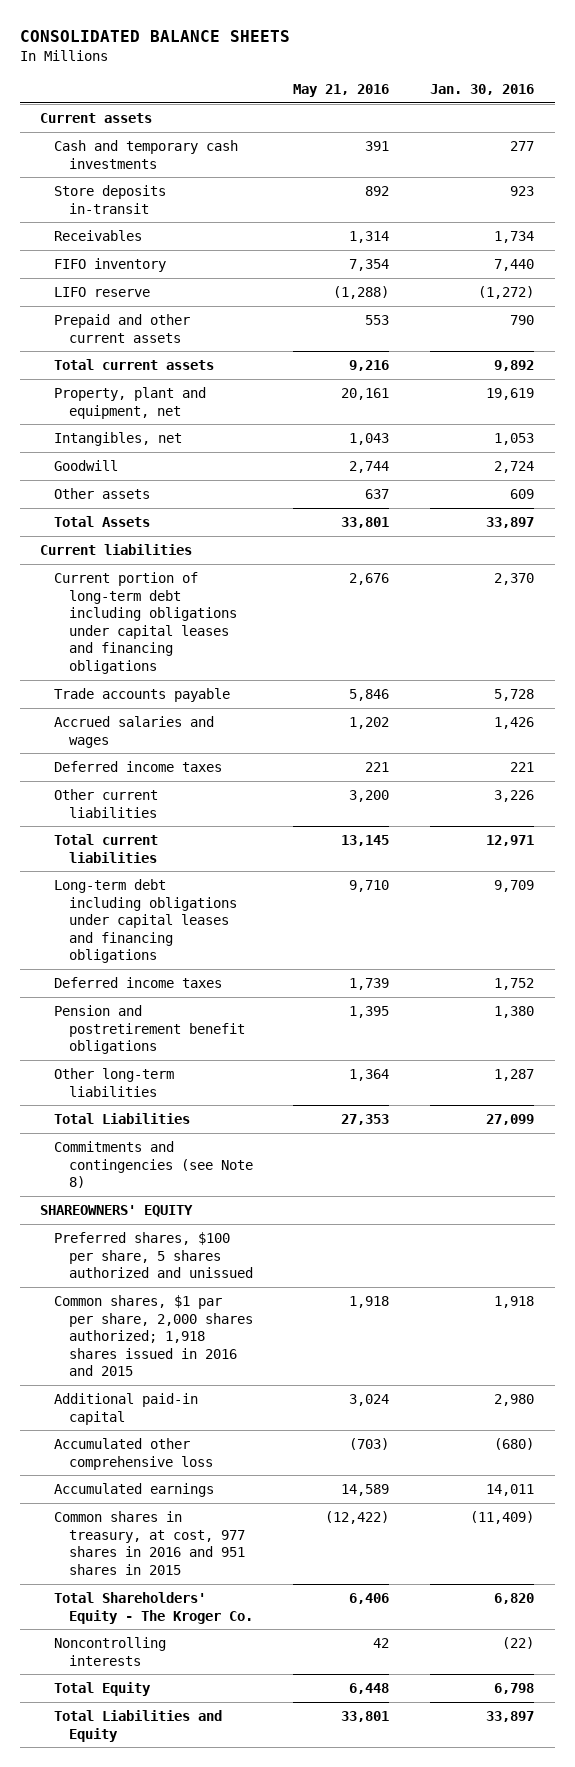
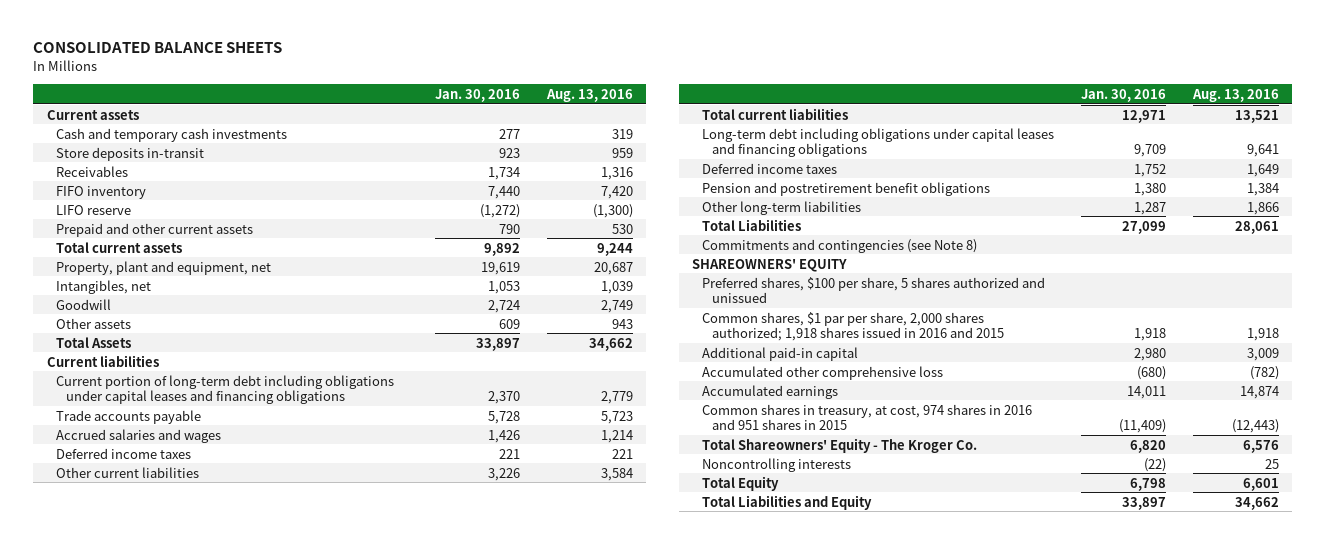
[293,83,390,97] May 21, 2016 -> none
none -> [546,88,634,102] Aug. 13, 2016
[54,1511,245,1575] Common shares in treasury, at cost, 977 shares in 2016 and 951 shares in 2015 -> [702,403,1033,431] Common shares in treasury, at cost, 974 shares in 2016 and 951 shares in 2015
[54,1592,253,1624] Total Shareholders' Equity - The Kroger Co. -> [702,437,978,453] Total Shareowners' Equity - The Kroger Co.

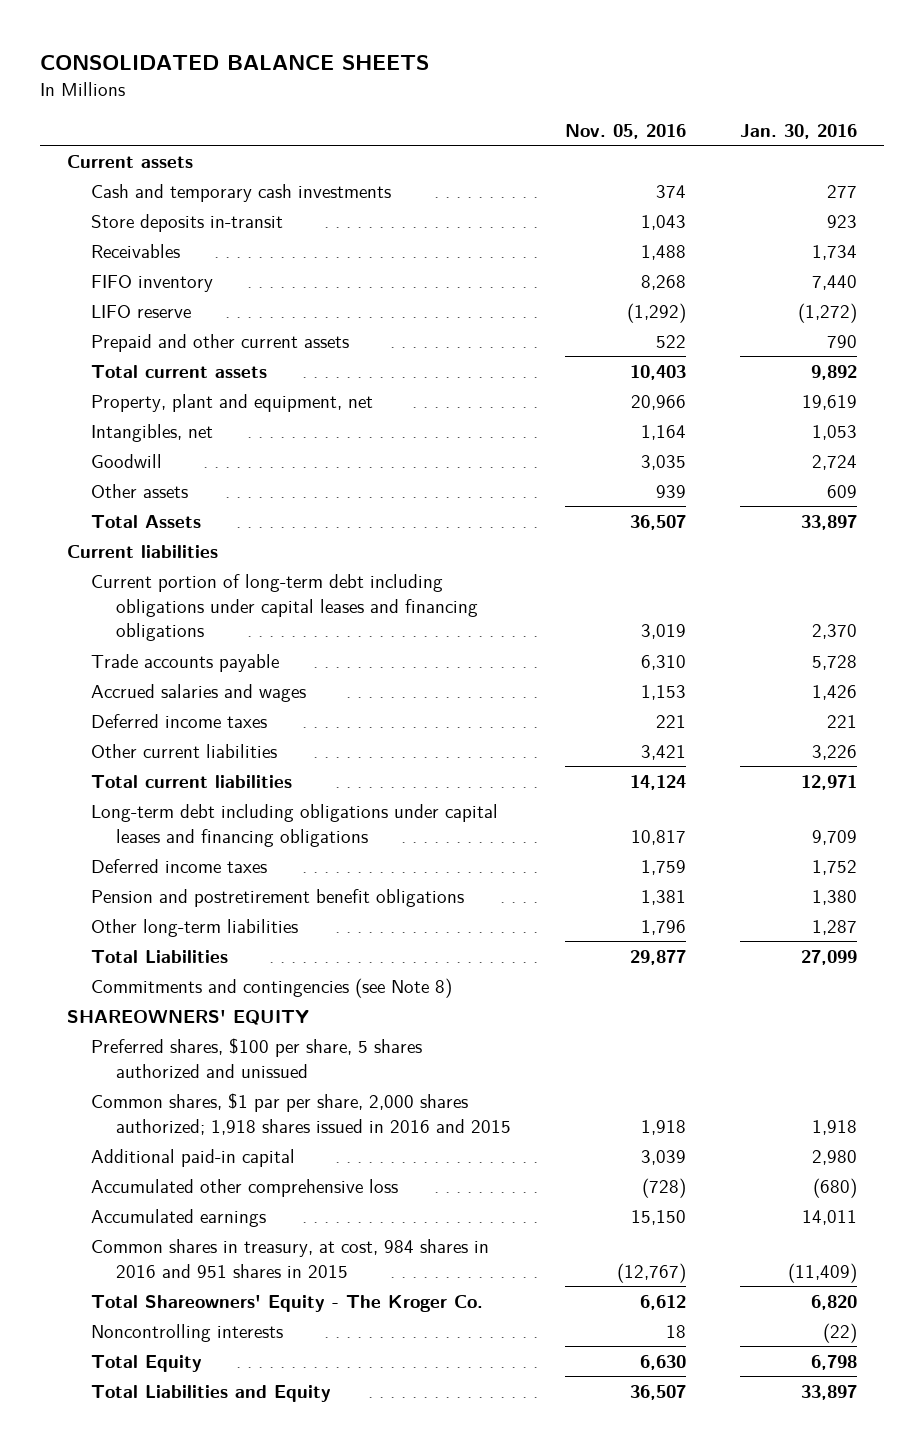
[546,88,634,102] Aug. 13, 2016 -> none
none -> [564,123,686,139] Nov. 05, 2016
[702,403,1033,431] Common shares in treasury, at cost, 974 shares in 2016 and 951 shares in 2015 -> [91,1238,490,1278] Common shares in treasury, at cost, 984 shares in 2016 and 951 shares in 2015

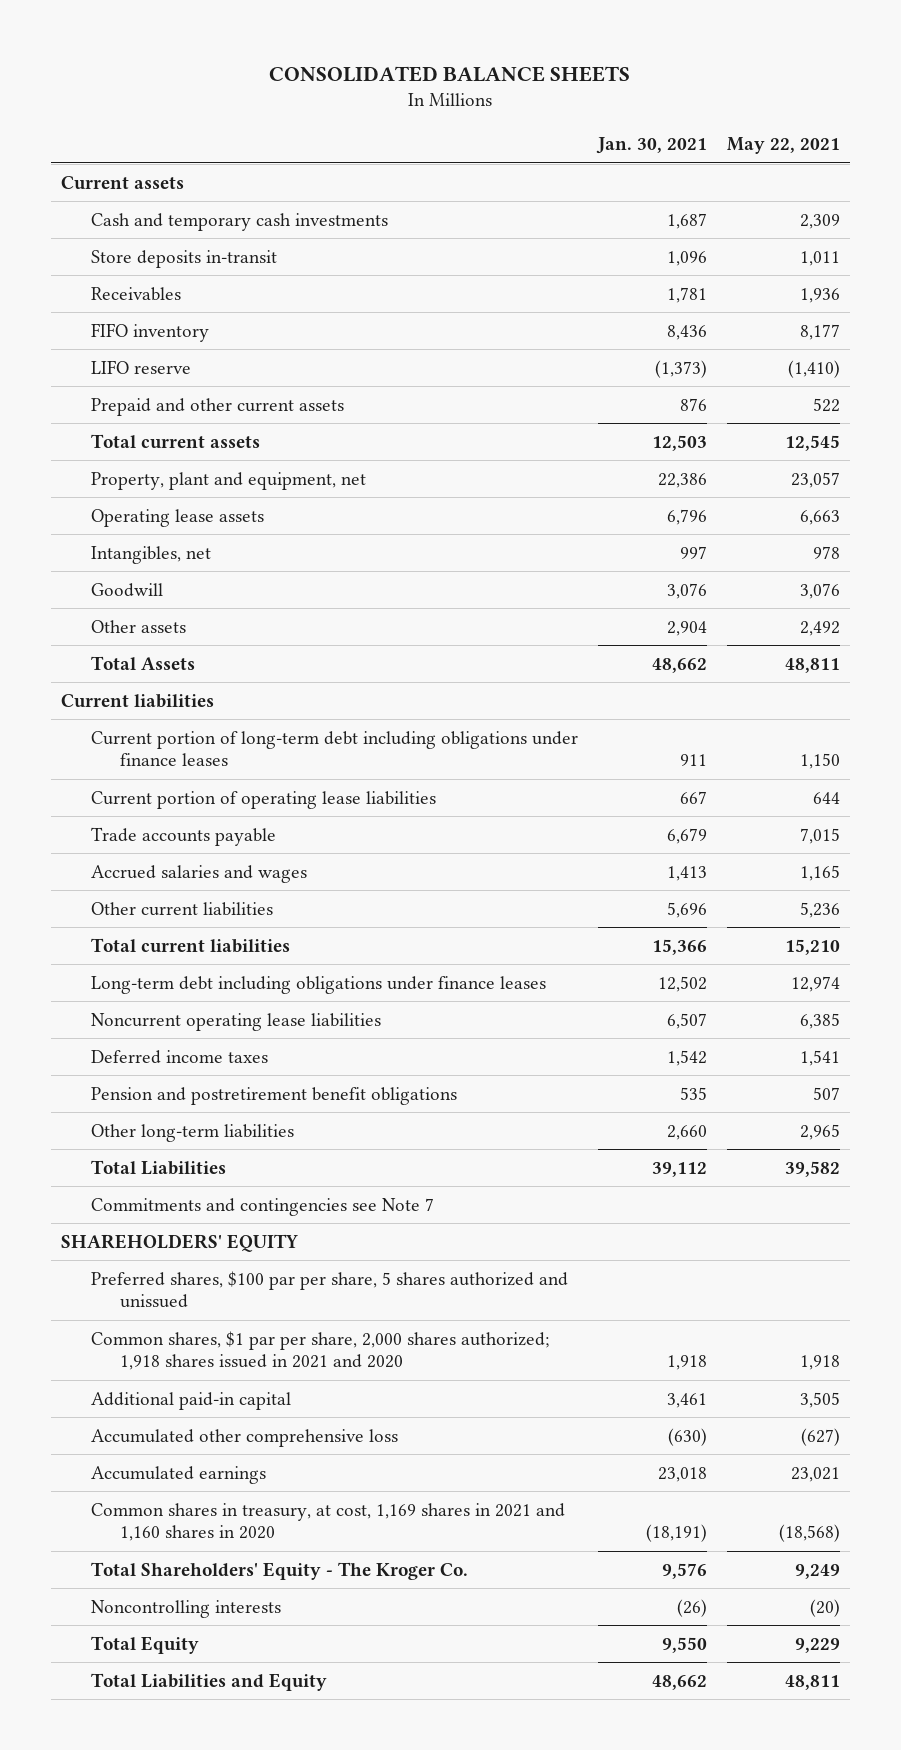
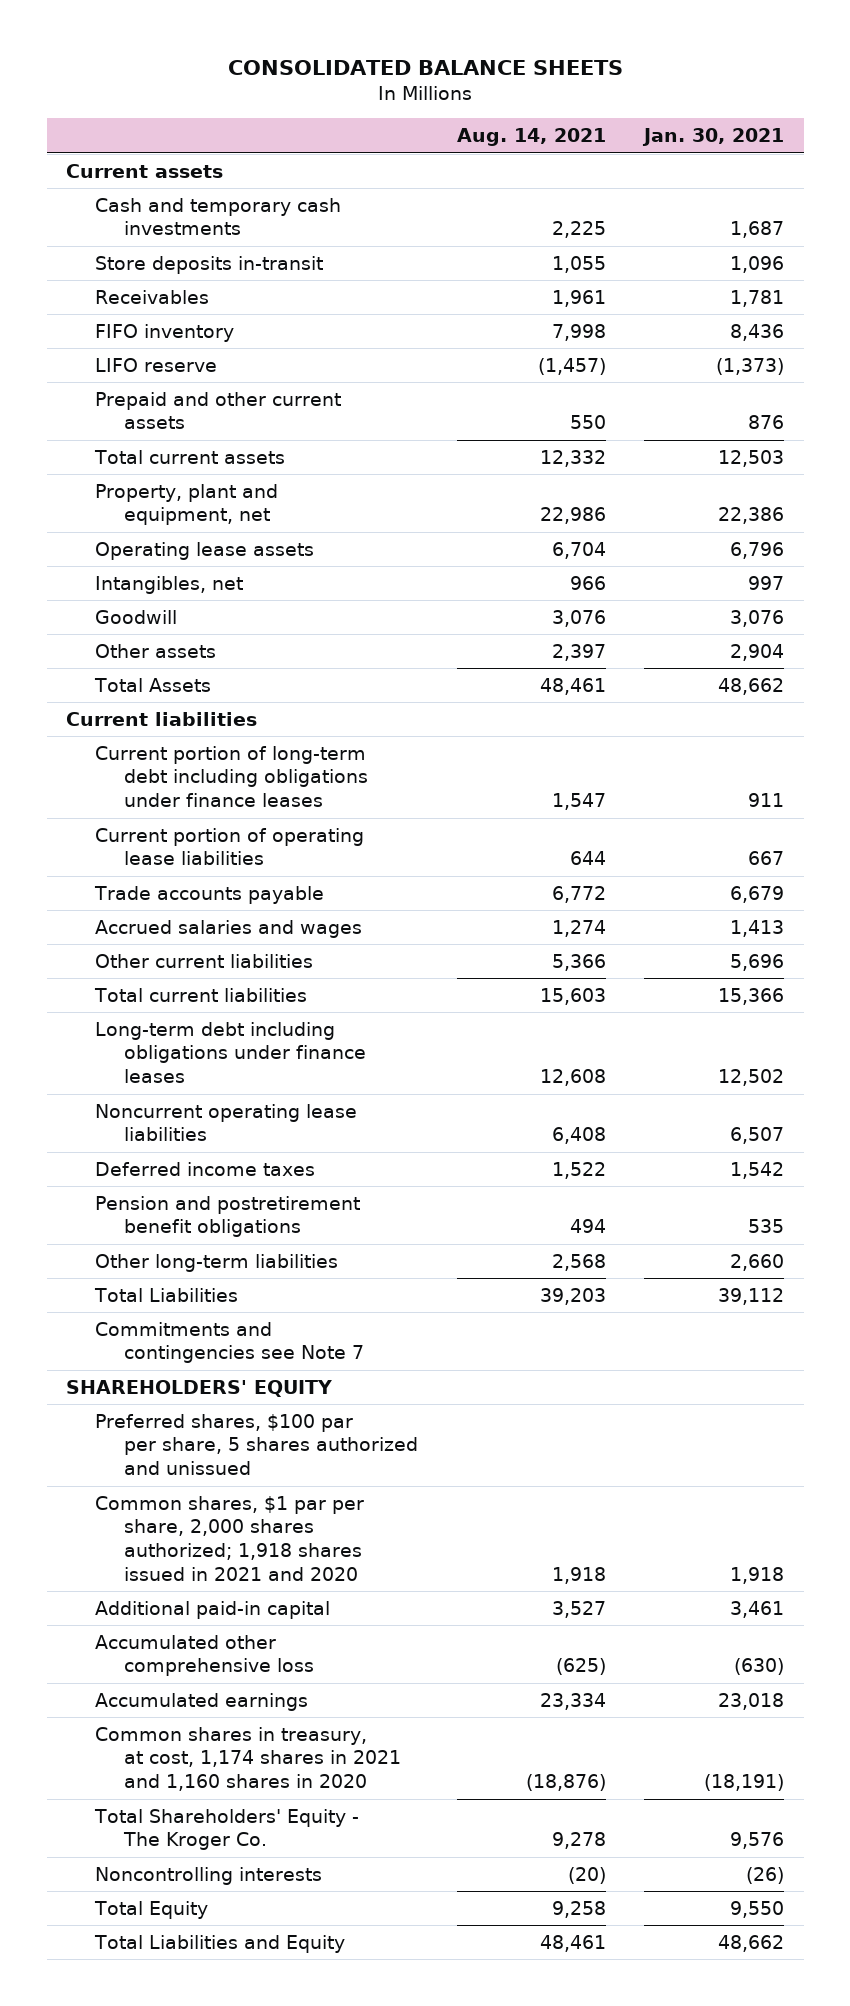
[726,136,840,154] May 22, 2021 -> none
none -> [456,128,606,147] Aug. 14, 2021
[90,1502,565,1542] Common shares in treasury, at cost, 1,169 shares in 2021 and 1,160 shares in 2020 -> [95,1726,402,1792] Common shares in treasury, at cost, 1,174 shares in 2021 and 1,160 shares in 2020

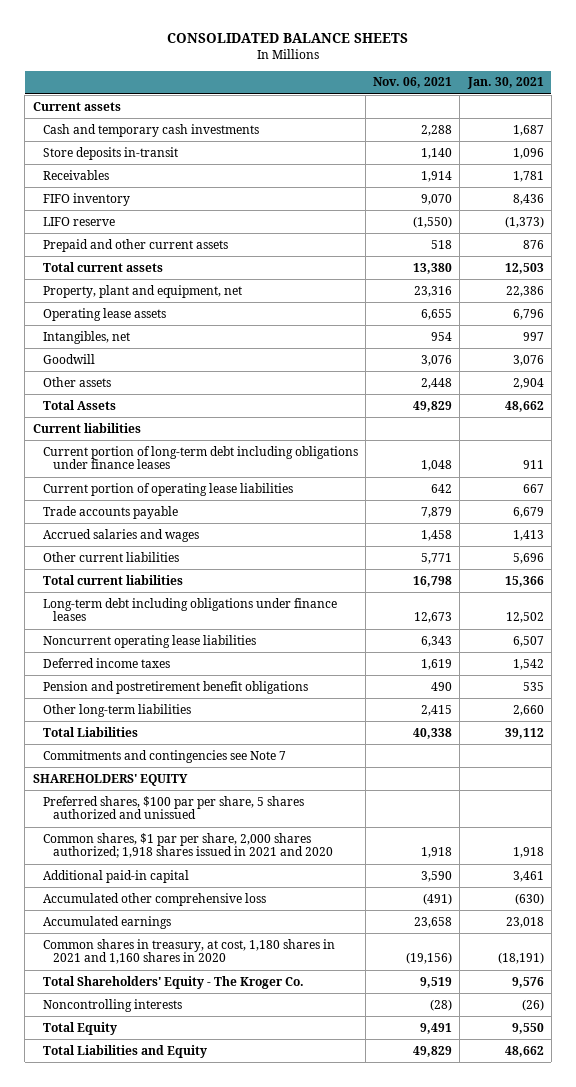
[456,128,606,147] Aug. 14, 2021 -> none
none -> [373,77,453,89] Nov. 06, 2021
[95,1726,402,1792] Common shares in treasury, at cost, 1,174 shares in 2021 and 1,160 shares in 2020 -> [42,938,335,965] Common shares in treasury, at cost, 1,180 shares in 2021 and 1,160 shares in 2020

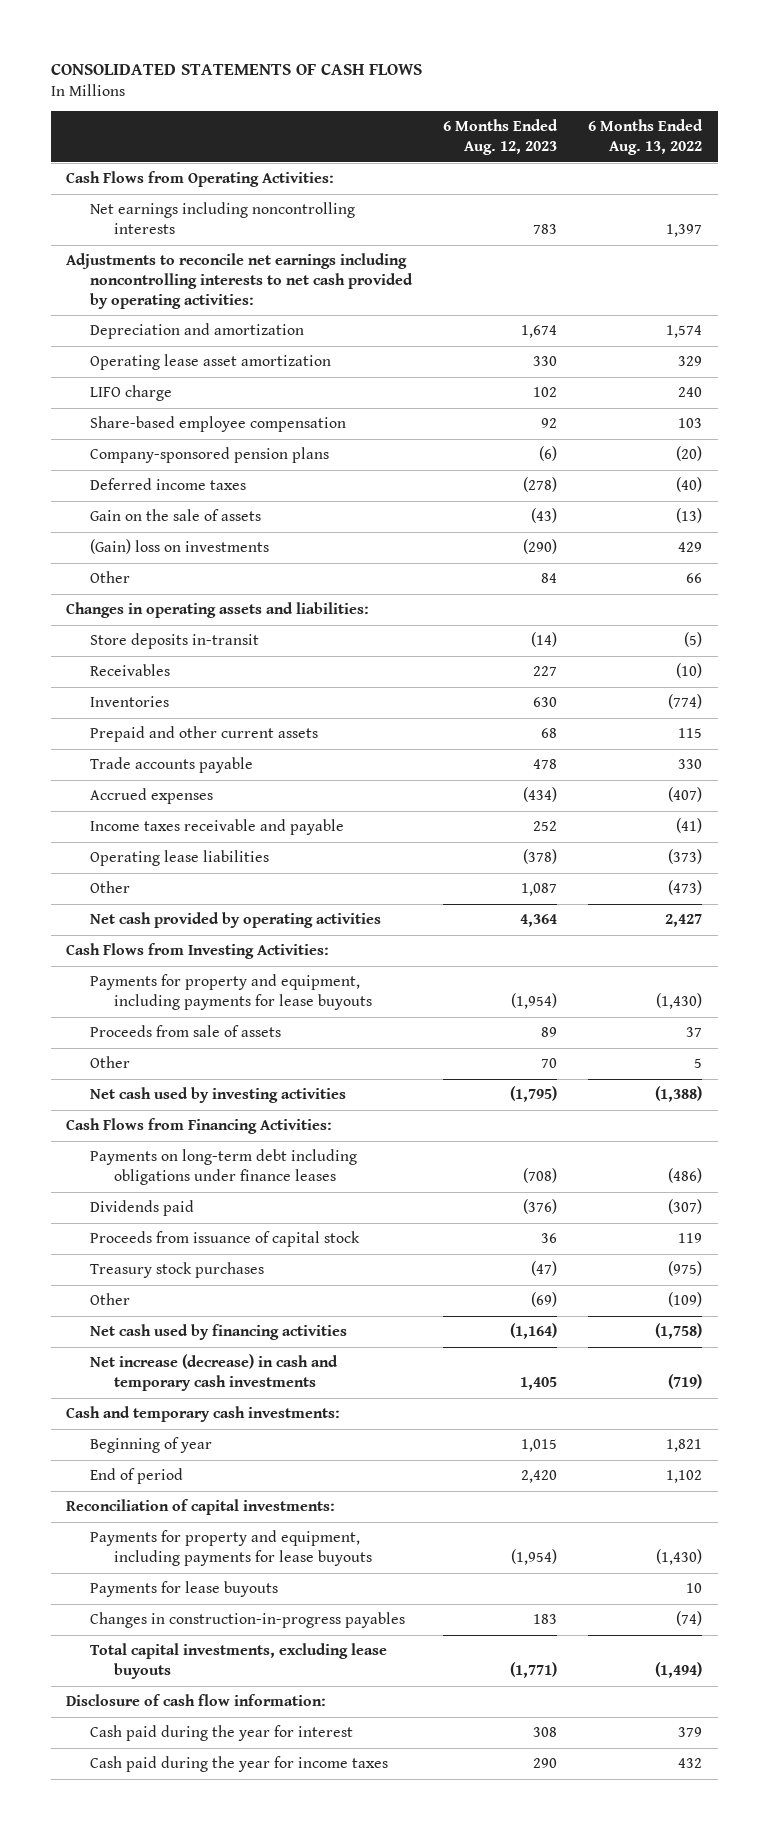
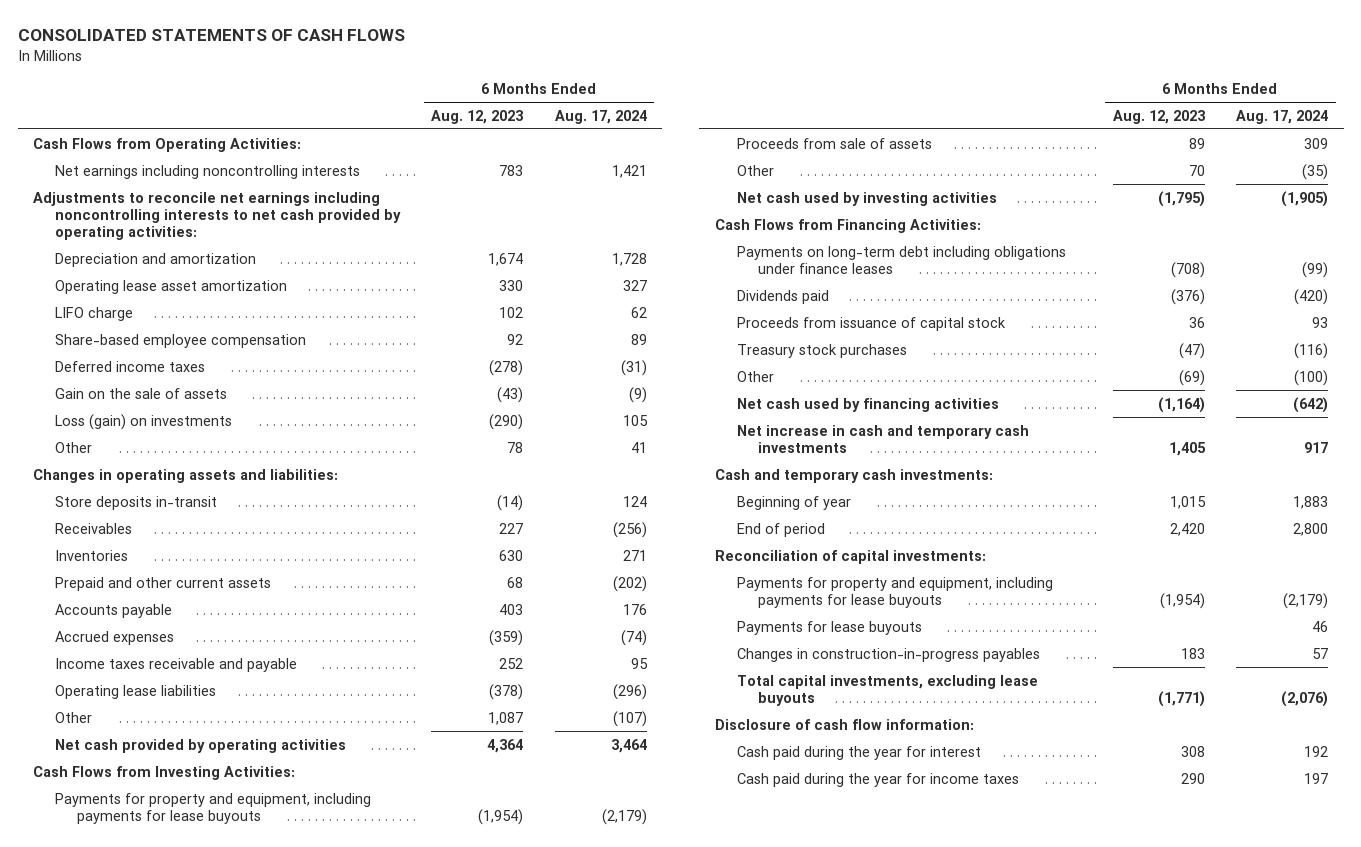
[588,119,704,156] 6 Months Ended Aug. 13, 2022 -> none
none -> [554,109,647,124] Aug. 17, 2024
[90,447,330,464] Company-sponsored pension plans -> none
[90,539,270,555] (Gain) loss on investments -> [55,413,233,430] Loss (gain) on investments
[541,573,558,584] 84 -> [507,441,524,453] 78
[90,757,254,774] Trade accounts payable -> [55,603,173,618] Accounts payable
[533,759,558,770] 478 -> [499,603,524,615] 403
[523,787,558,803] (434) -> [489,629,524,646] (359)
[90,1354,339,1391] Net increase (decrease) in cash and temporary cash investments -> [736,424,1029,453] Net increase in cash and temporary cash investments

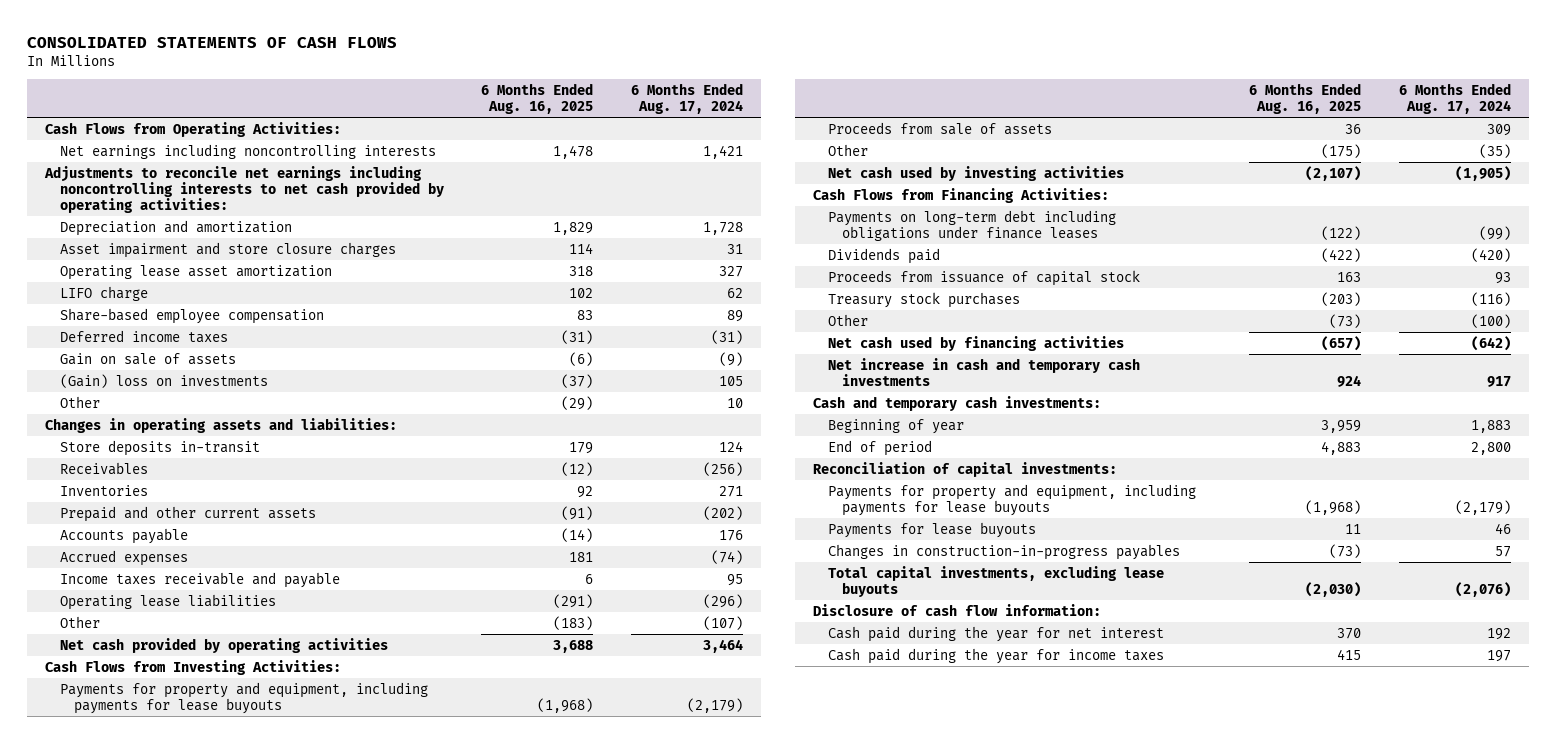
[431,109,524,124] Aug. 12, 2023 -> none
none -> [481,82,594,114] 6 Months Ended Aug. 16, 2025
none -> [59,241,396,258] Asset impairment and store closure charges
[55,387,228,399] Gain on the sale of assets -> [59,352,236,365] Gain on sale of assets
[55,413,233,430] Loss (gain) on investments -> [59,373,268,388] (Gain) loss on investments
[630,441,647,453] 41 -> [726,397,743,408] 10
[736,745,981,760] Cash paid during the year for interest -> [827,625,1164,642] Cash paid during the year for net interest

